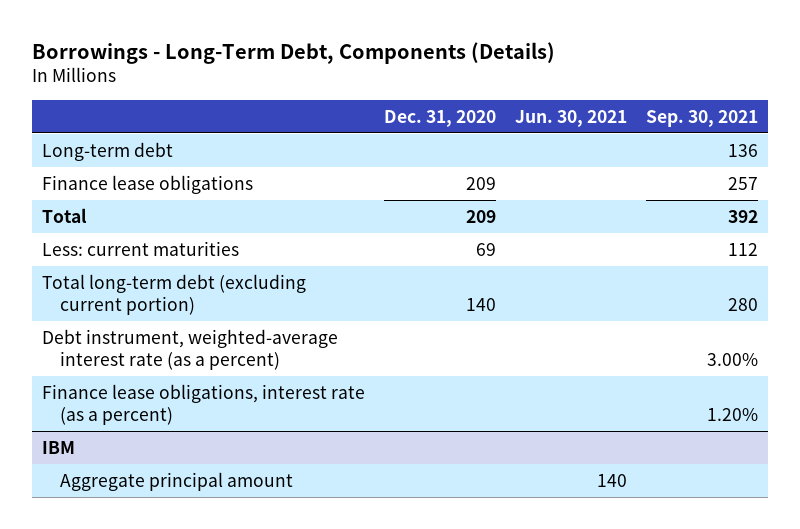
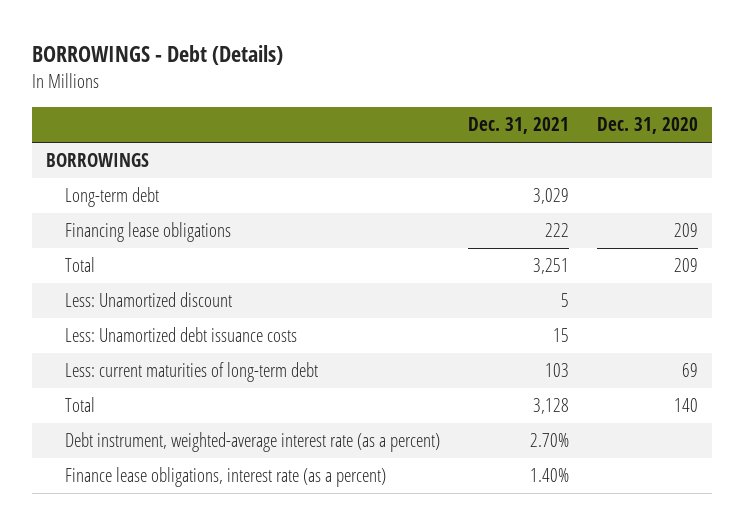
[31,41,555,64] Borrowings - Long-Term Debt, Components (Details) -> [31,44,283,65] BORROWINGS - Debt (Details)
[515,109,628,127] Jun. 30, 2021 -> none
[646,109,759,127] Sep. 30, 2021 -> none
none -> [468,117,570,135] Dec. 31, 2021
none -> [45,153,149,168] BORROWINGS
[41,174,253,194] Finance lease obligations -> [64,222,231,243] Financing lease obligations
none -> [64,292,232,308] Less: Unamortized discount
none -> [64,327,297,343] Less: Unamortized debt issuance costs
[41,240,239,256] Less: current maturities -> [64,362,318,383] Less: current maturities of long-term debt
[41,273,306,316] Total long-term debt (excluding current portion) -> [64,397,95,413] Total
[41,440,75,454] IBM -> none
[60,471,294,491] Aggregate principal amount -> none

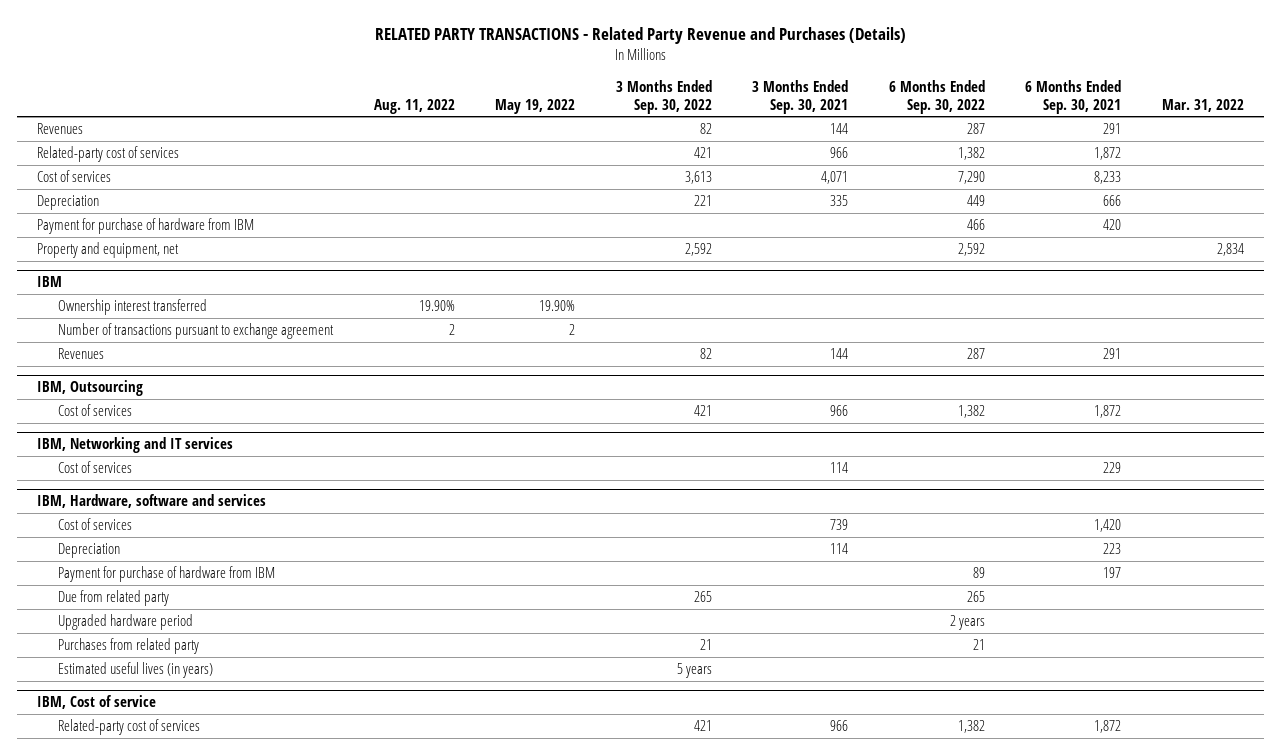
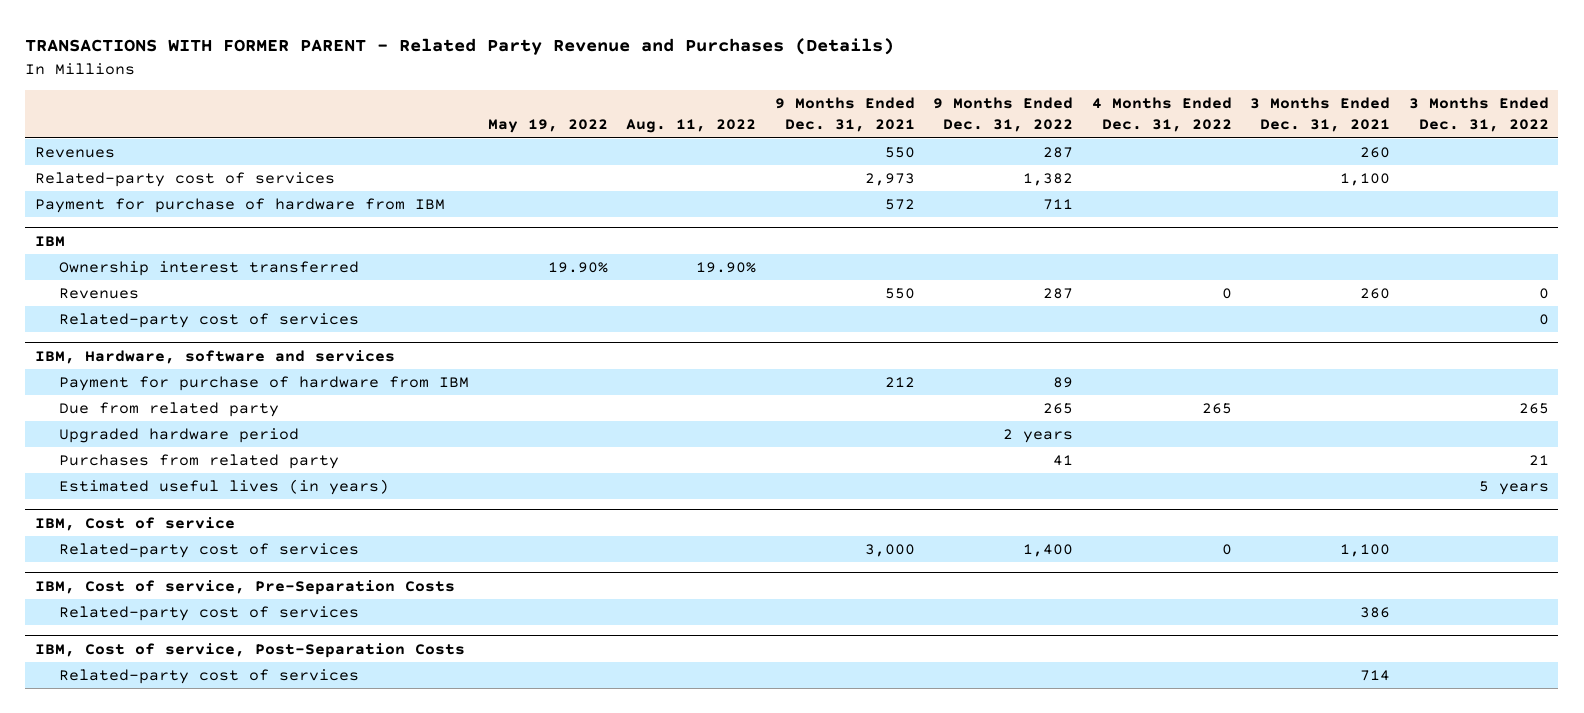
[374,26,906,44] RELATED PARTY TRANSACTIONS - Related Party Revenue and Purchases (Details) -> [25,38,895,56] TRANSACTIONS WITH FORMER PARENT - Related Party Revenue and Purchases (Details)
[615,79,712,114] 3 Months Ended Sep. 30, 2022 -> none
[752,79,849,114] 3 Months Ended Sep. 30, 2021 -> none
[888,79,985,114] 6 Months Ended Sep. 30, 2022 -> none
[1025,79,1122,114] 6 Months Ended Sep. 30, 2021 -> none
[1161,98,1244,112] Mar. 31, 2022 -> none
none -> [774,97,915,133] 9 Months Ended Dec. 31, 2021
none -> [933,97,1074,133] 9 Months Ended Dec. 31, 2022
none -> [1091,97,1232,133] 4 Months Ended Dec. 31, 2022
none -> [1250,97,1391,133] 3 Months Ended Dec. 31, 2021
none -> [1408,97,1549,133] 3 Months Ended Dec. 31, 2022
[37,170,112,183] Cost of services -> none
[37,195,100,211] Depreciation -> none
[37,242,180,259] Property and equipment, net -> none
[58,323,335,340] Number of transactions pursuant to exchange agreement -> none
[37,380,144,397] IBM, Outsourcing -> none
[58,404,133,417] Cost of services -> none
[37,437,234,454] IBM, Networking and IT services -> none
[58,461,133,474] Cost of services -> none
none -> [59,313,360,329] Related-party cost of services
[58,518,133,531] Cost of services -> none
[58,543,121,559] Depreciation -> none
none -> [34,579,455,595] IBM, Cost of service, Pre-Separation Costs
none -> [59,606,360,622] Related-party cost of services
none -> [34,642,465,658] IBM, Cost of service, Post-Separation Costs
none -> [59,669,360,685] Related-party cost of services

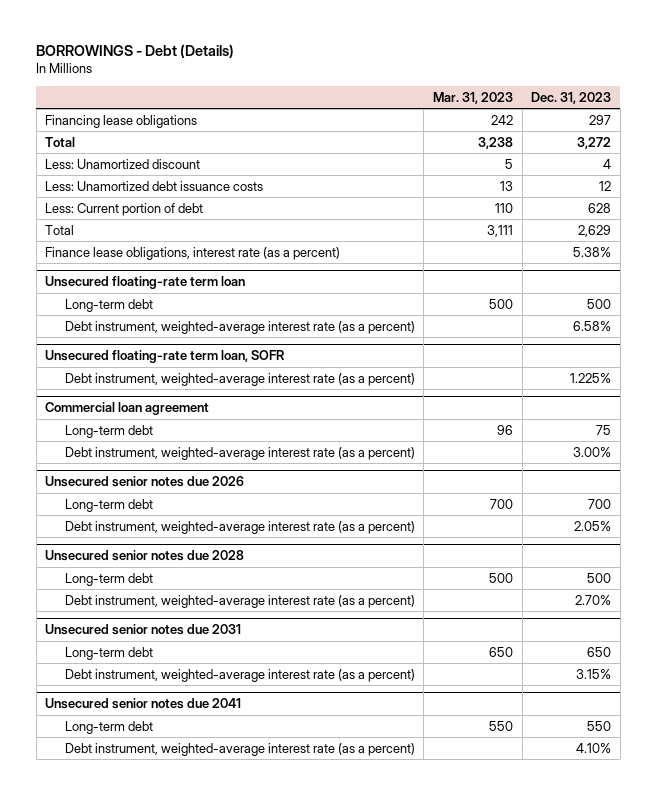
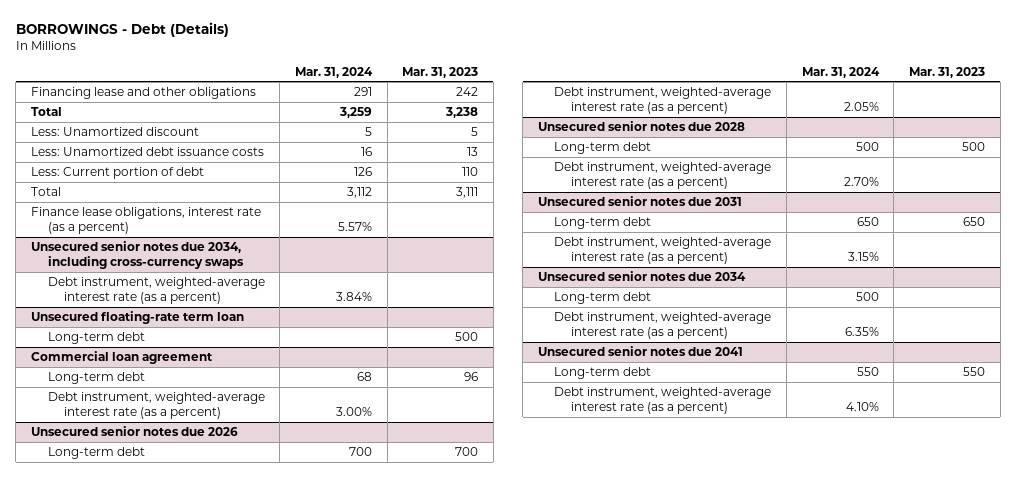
[531,91,612,104] Dec. 31, 2023 -> none
none -> [294,66,373,78] Mar. 31, 2024
[45,114,198,128] Financing lease obligations -> [31,86,257,99] Financing lease and other obligations
none -> [31,240,244,270] Unsecured senior notes due 2034, including cross-currency swaps
none -> [47,276,265,305] Debt instrument, weighted-average interest rate (as a percent)
[64,320,415,334] Debt instrument, weighted-average interest rate (as a percent) -> none
[45,350,286,364] Unsecured floating-rate term loan, SOFR -> none
[64,372,415,386] Debt instrument, weighted-average interest rate (as a percent) -> none
none -> [537,270,746,281] Unsecured senior notes due 2034
none -> [554,291,652,304] Long-term debt
none -> [554,311,772,340] Debt instrument, weighted-average interest rate (as a percent)

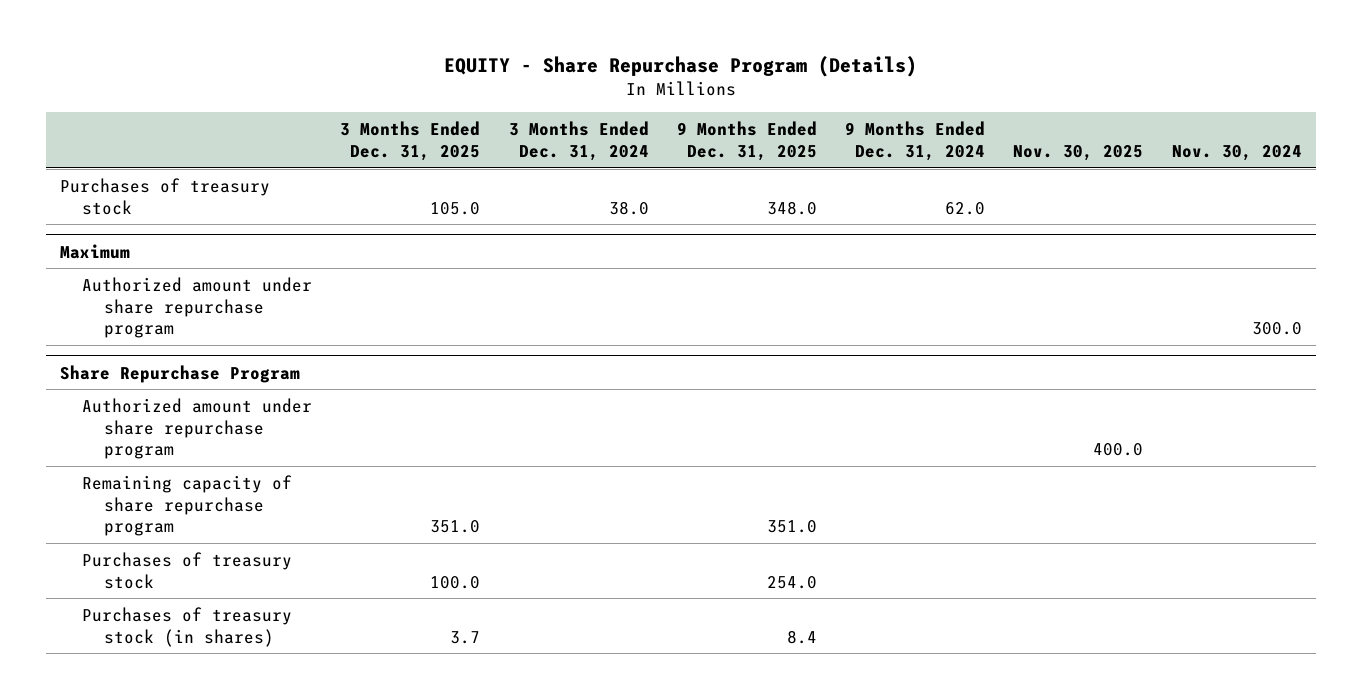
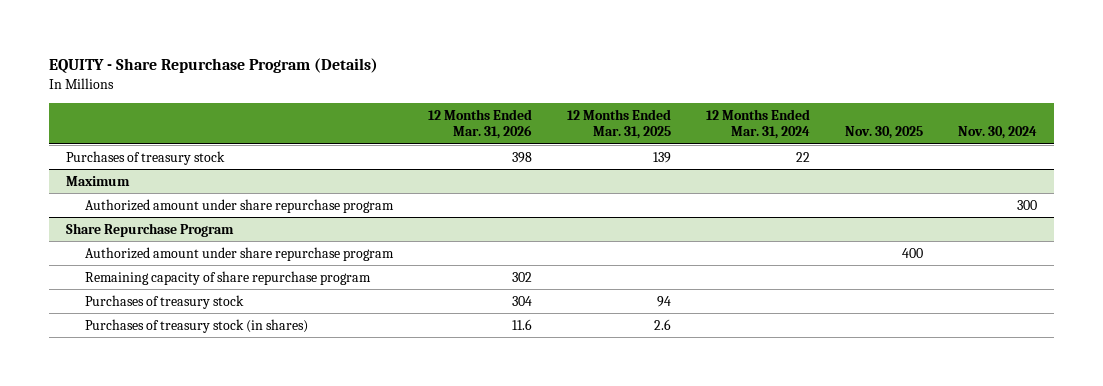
[340,121,481,161] 3 Months Ended Dec. 31, 2025 -> none
[508,121,649,161] 3 Months Ended Dec. 31, 2024 -> none
[676,121,817,161] 9 Months Ended Dec. 31, 2025 -> none
[845,121,986,161] 9 Months Ended Dec. 31, 2024 -> none
none -> [427,108,532,140] 12 Months Ended Mar. 31, 2026
none -> [566,108,671,140] 12 Months Ended Mar. 31, 2025
none -> [705,108,810,140] 12 Months Ended Mar. 31, 2024
[1251,322,1302,336] 300.0 -> [1016,199,1037,210] 300
[1093,443,1144,457] 400.0 -> [901,247,923,258] 400

